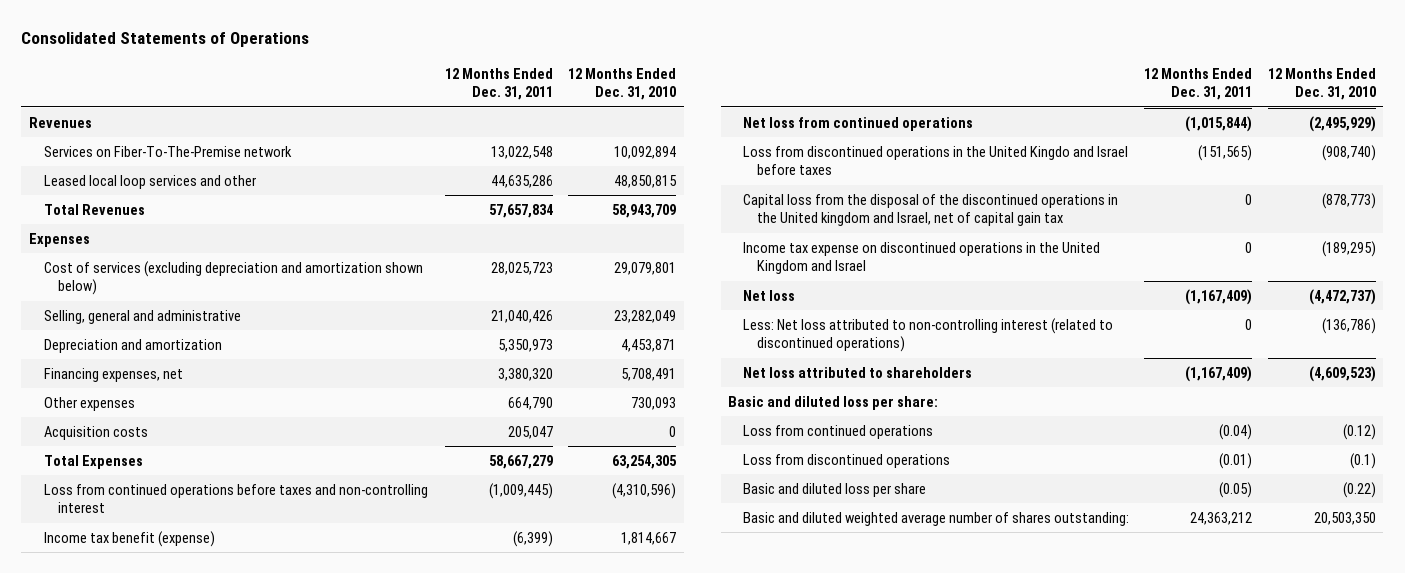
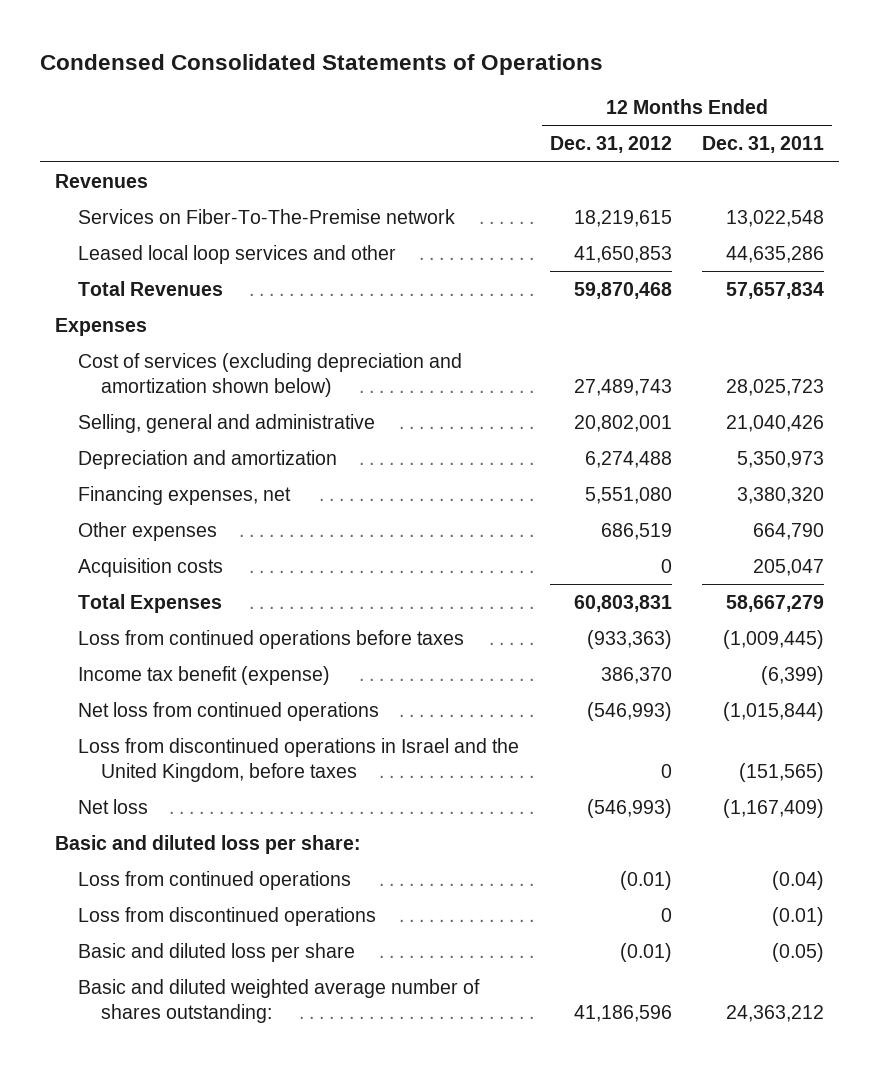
[21,32,310,48] Consolidated Statements of Operations -> [39,53,603,75] Condensed Consolidated Statements of Operations
[568,67,677,101] 12 Months Ended Dec. 31, 2010 -> none
none -> [549,136,672,154] Dec. 31, 2012
[43,483,428,514] Loss from continued operations before taxes and non-controlling interest -> [78,629,465,649] Loss from continued operations before taxes
[742,193,1118,227] Capital loss from the disposal of the discontinued operations in the United kingdom and Israel, net of capital gain tax -> none
[742,241,1100,275] Income tax expense on discontinued operations in the United Kingdom and Israel -> none
[742,145,1128,176] Loss from discontinued operations in the United Kingdo and Israel before taxes -> [78,737,520,782] Loss from discontinued operations in Israel and the United Kingdom, before taxes
[742,317,1113,353] Less: Net loss attributed to non-controlling interest (related to discontinued operations) -> none
[742,366,972,378] Net loss attributed to shareholders -> none

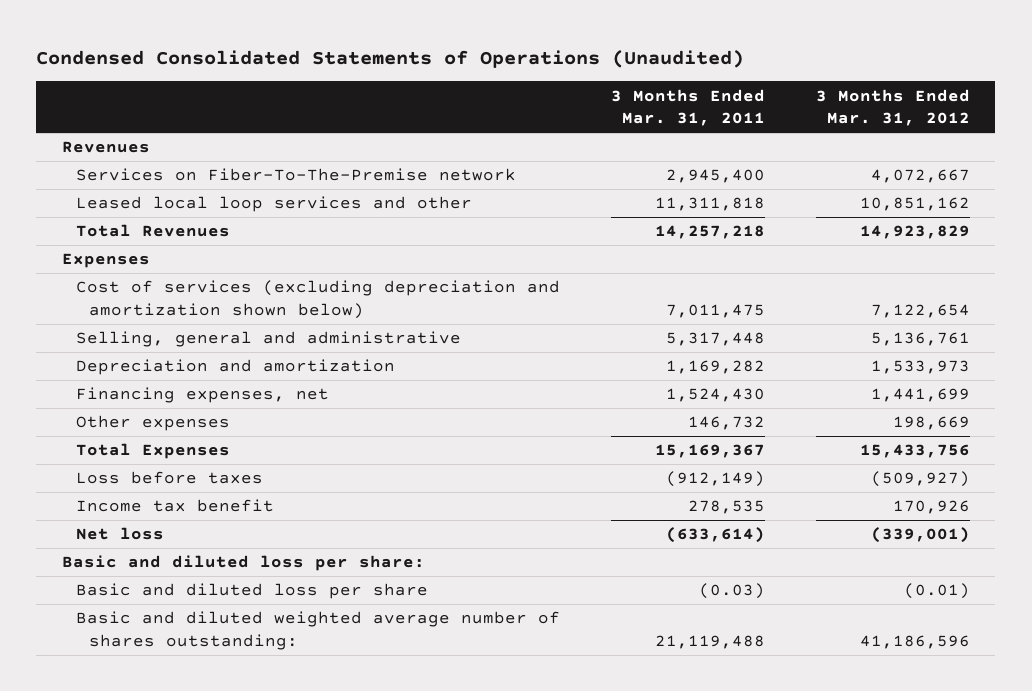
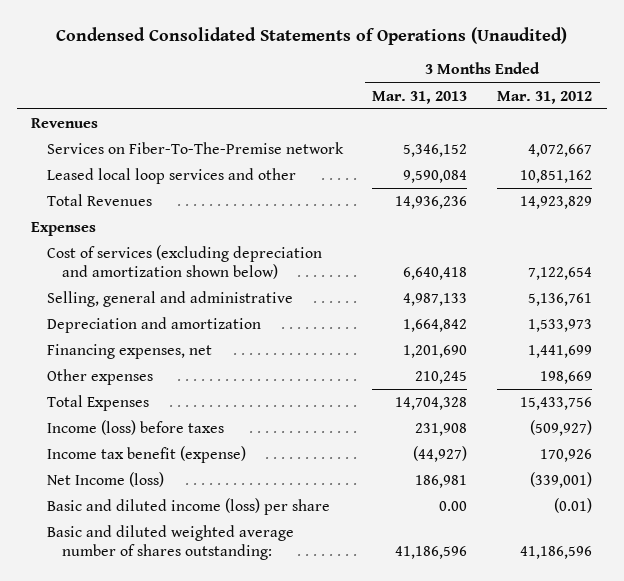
[610,88,765,127] 3 Months Ended Mar. 31, 2011 -> none
none -> [372,90,468,104] Mar. 31, 2013
[61,555,425,572] Basic and diluted loss per share: -> none
[75,471,263,485] Loss before taxes -> [46,419,224,435] Income (loss) before taxes
[75,499,274,513] Income tax benefit -> [46,445,246,463] Income tax benefit (expense)
[75,527,164,541] Net loss -> [46,471,164,487] Net Income (loss)
[75,583,428,600] Basic and diluted loss per share -> [46,497,330,515] Basic and diluted income (loss) per share

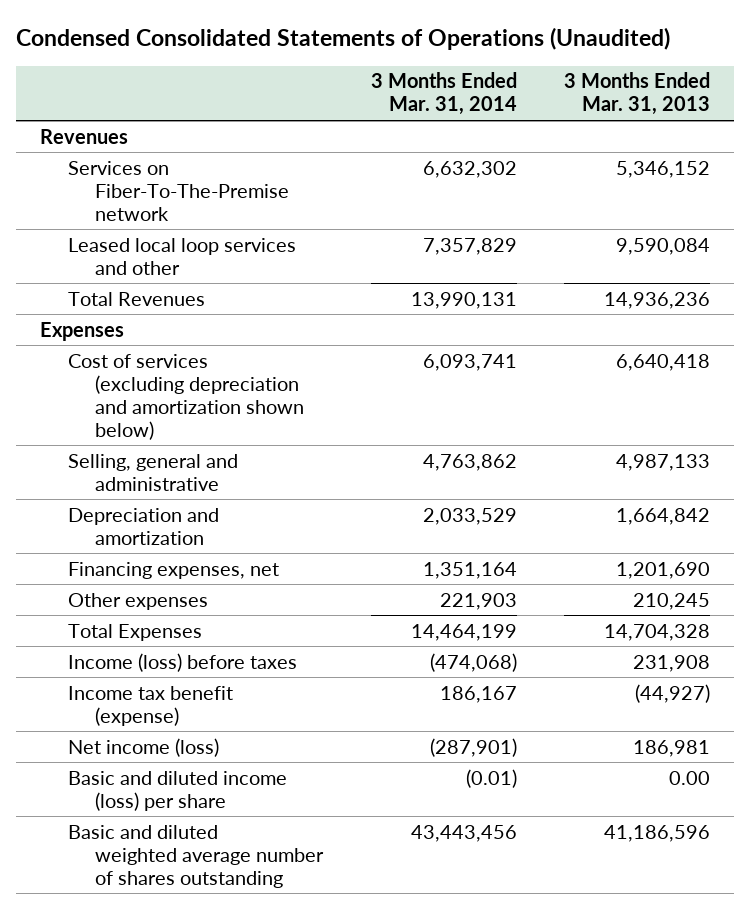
[497,90,593,104] Mar. 31, 2012 -> none
none -> [370,72,517,116] 3 Months Ended Mar. 31, 2014
[46,471,164,487] Net Income (loss) -> [67,737,219,757] Net income (loss)
[46,524,294,560] Basic and diluted weighted average number of shares outstanding: -> [67,824,325,888] Basic and diluted weighted average number of shares outstanding

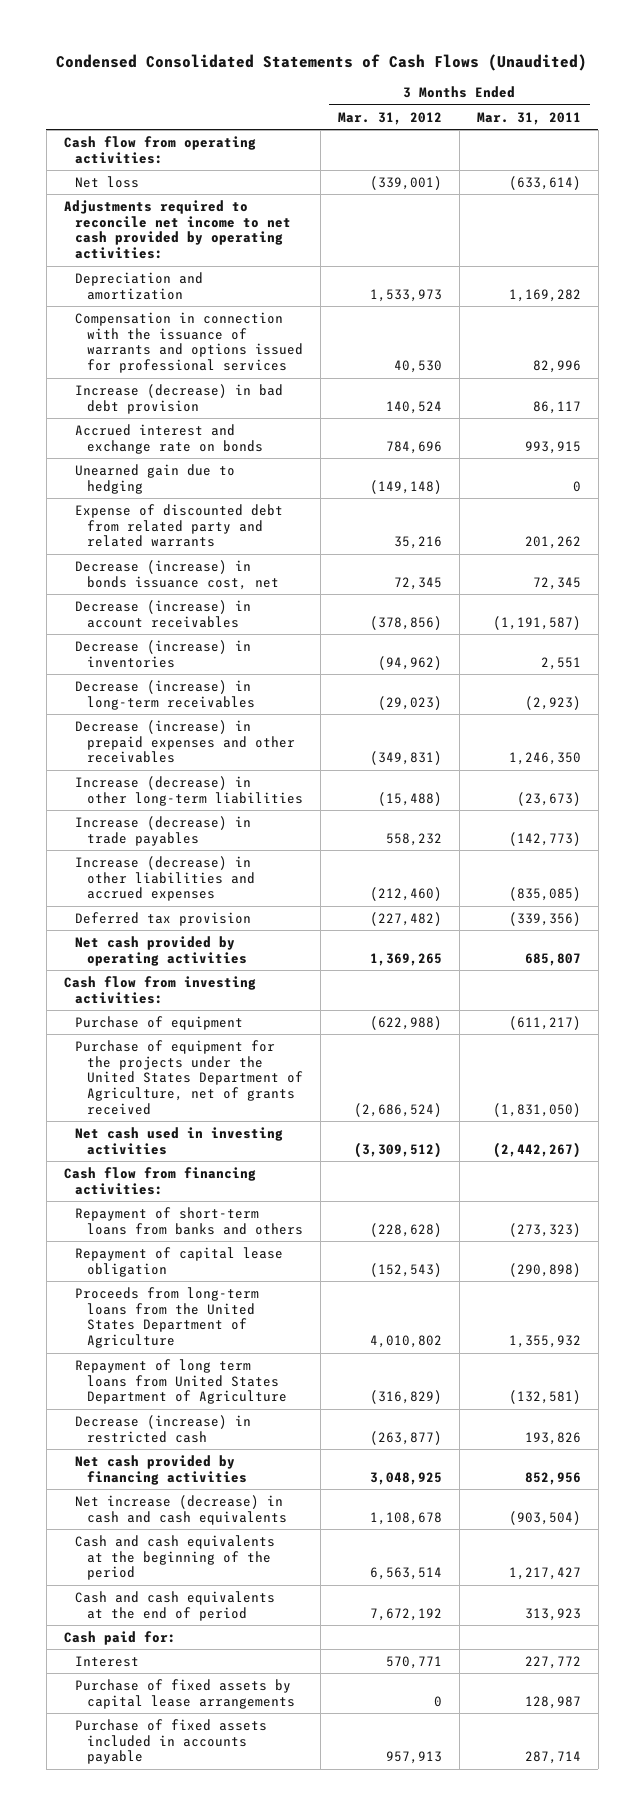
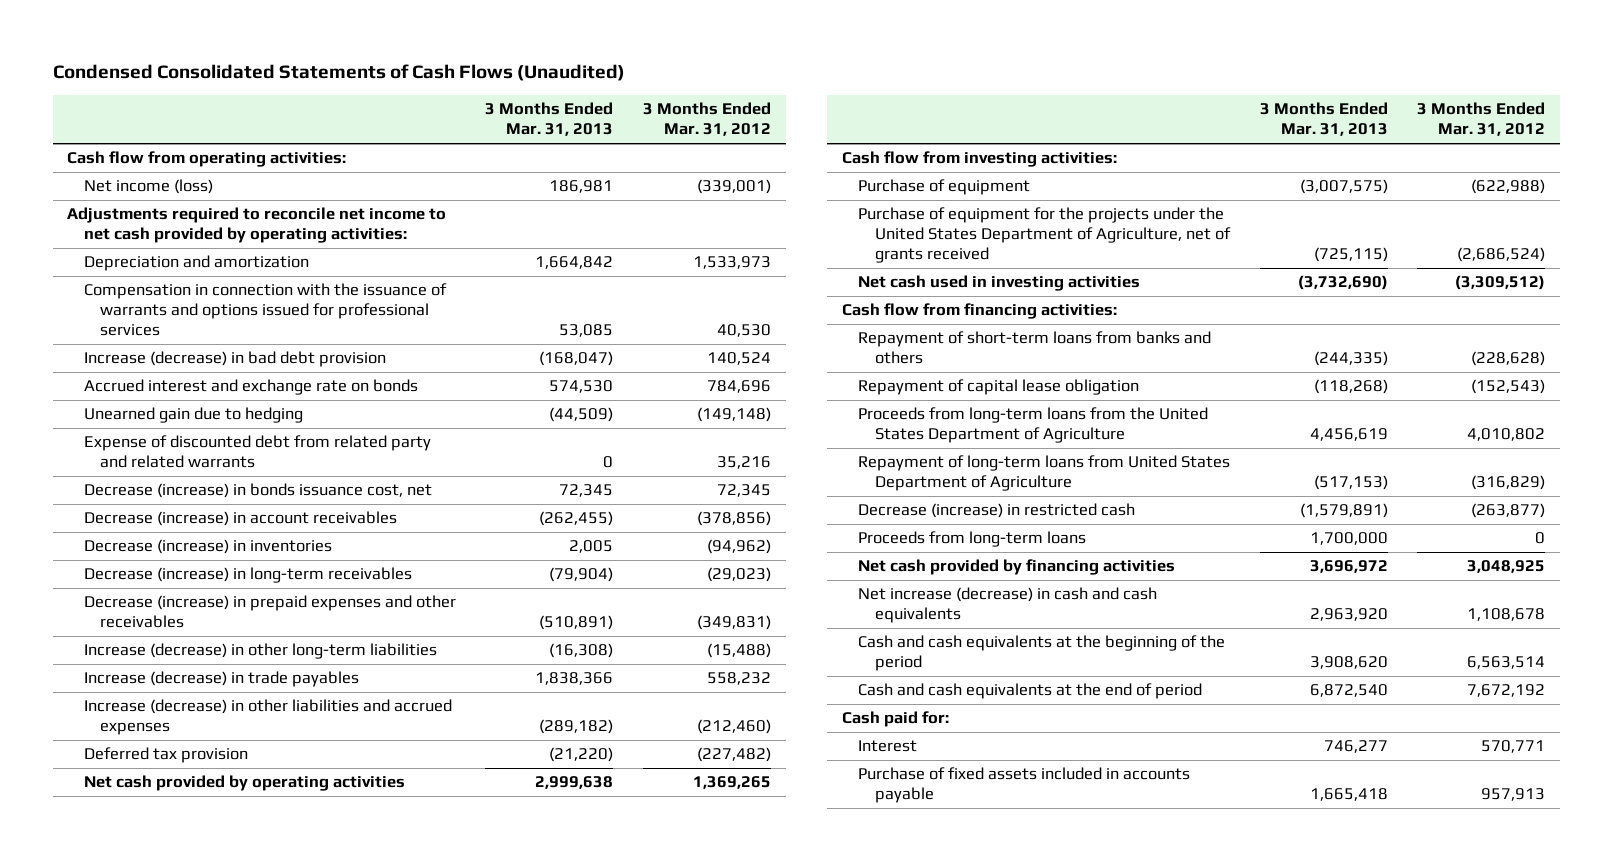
[476,111,581,125] Mar. 31, 2011 -> none
none -> [485,102,614,137] 3 Months Ended Mar. 31, 2013
[75,175,140,188] Net loss -> [83,179,213,195] Net income (loss)
[75,1358,288,1405] Repayment of long term loans from United States Department of Agriculture -> [858,455,1231,492] Repayment of long-term loans from United States Department of Agriculture
none -> [858,531,1087,548] Proceeds from long-term loans
[75,1678,296,1709] Purchase of fixed assets by capital lease arrangements -> none

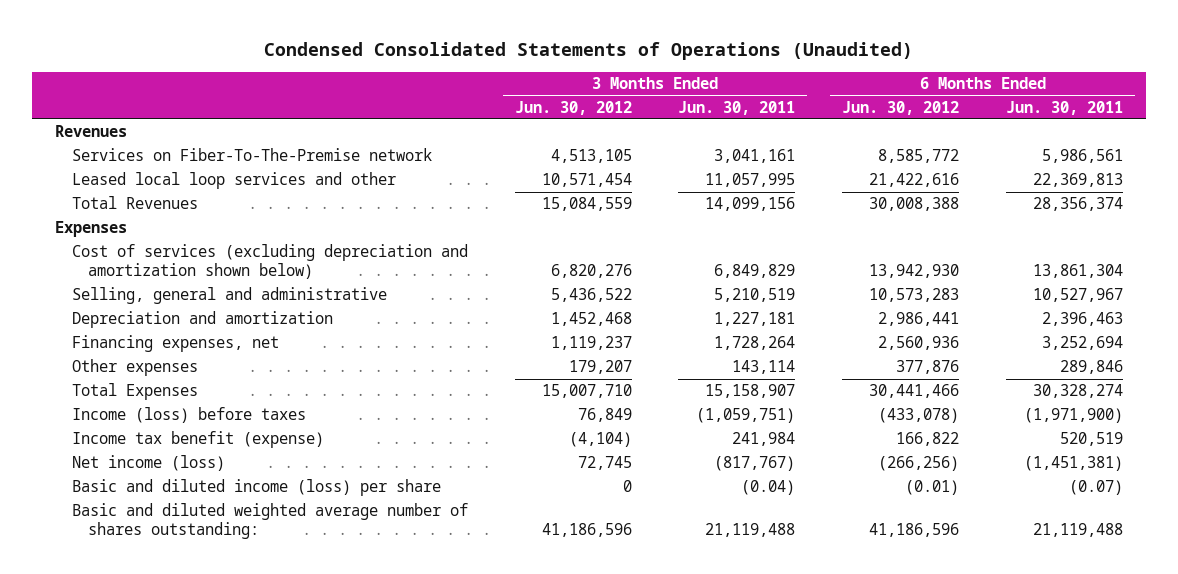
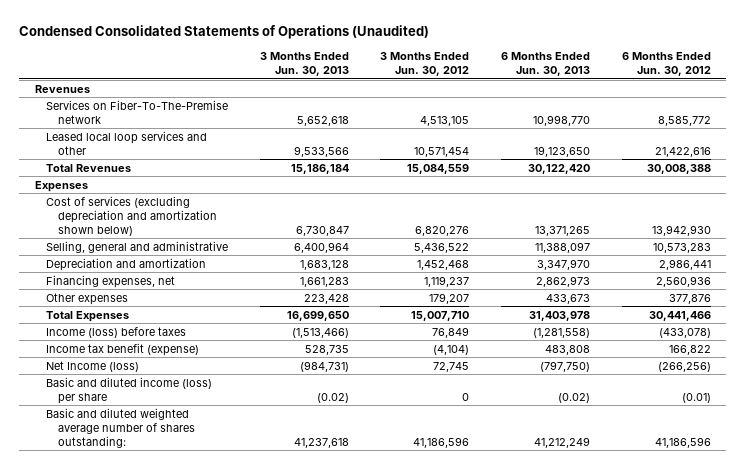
[678,100,796,115] Jun. 30, 2011 -> none
[1005,100,1123,115] Jun. 30, 2011 -> none
none -> [259,52,349,77] 3 Months Ended Jun. 30, 2013
none -> [500,52,590,77] 6 Months Ended Jun. 30, 2013
[71,455,225,472] Net income (loss) -> [46,360,140,372] Net Income (loss)

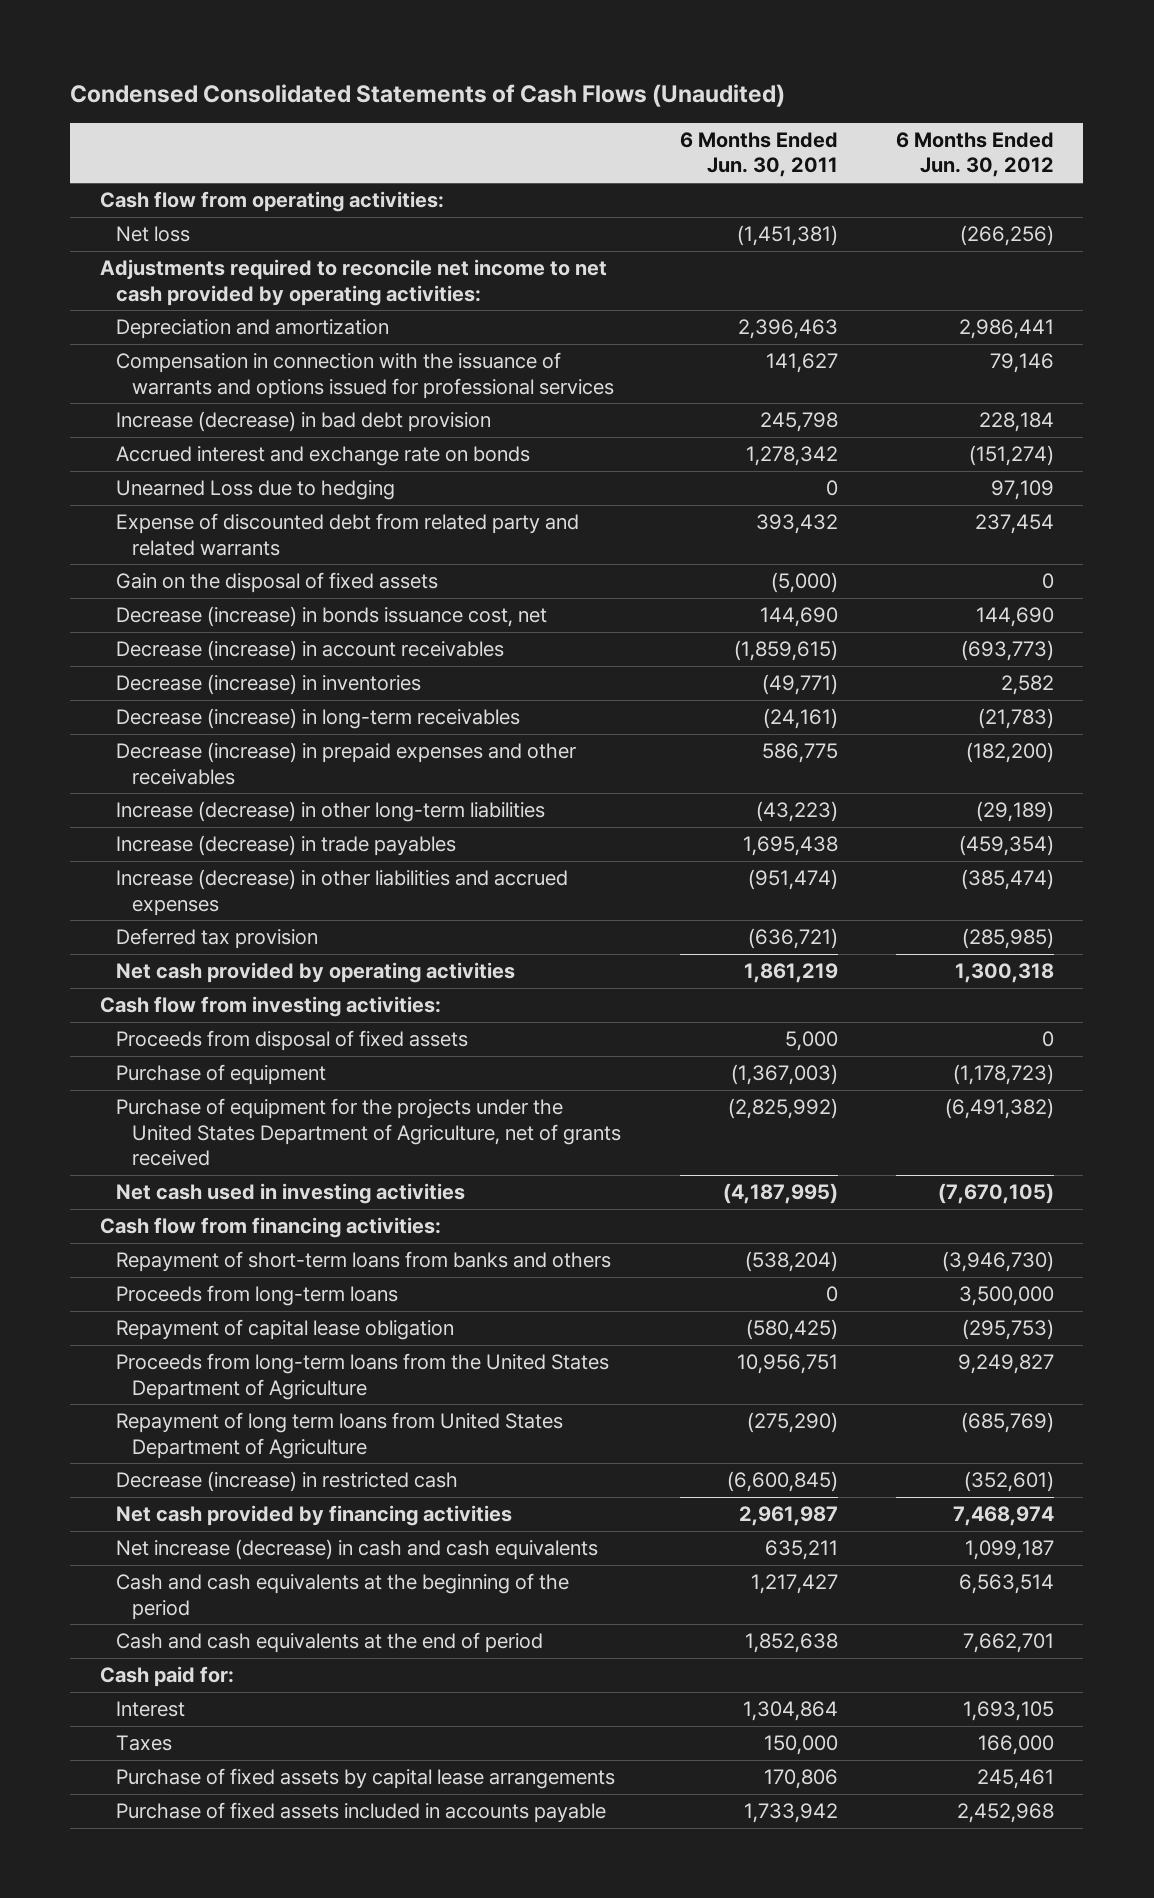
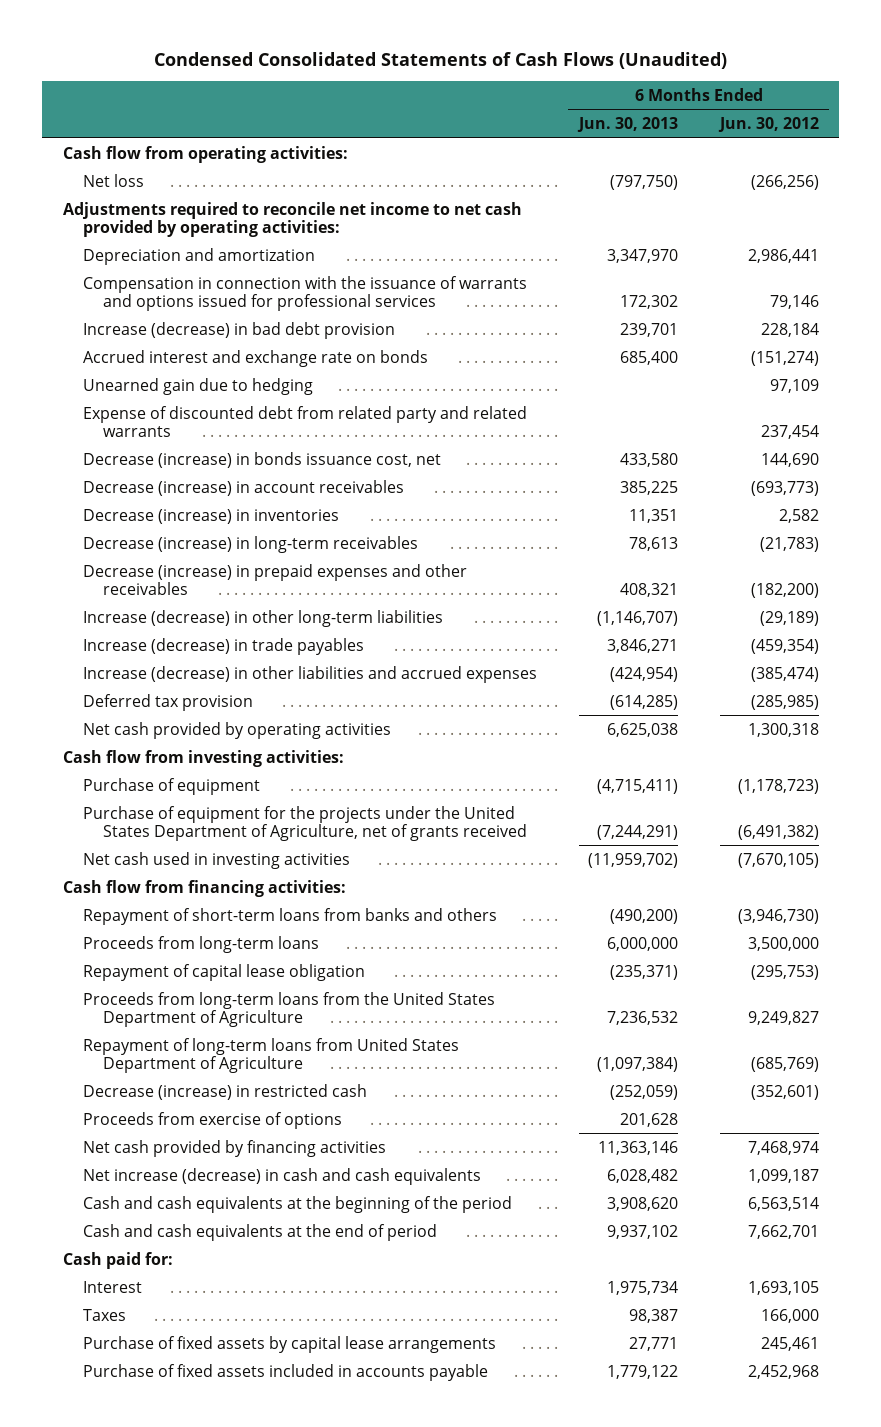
[679,132,838,178] 6 Months Ended Jun. 30, 2011 -> none
none -> [576,116,678,132] Jun. 30, 2013
[115,480,395,501] Unearned Loss due to hedging -> [82,377,313,395] Unearned gain due to hedging
[115,572,438,594] Gain on the disposal of fixed assets -> none
[115,1030,468,1052] Proceeds from disposal of fixed assets -> none
[115,1412,563,1459] Repayment of long term loans from United States Department of Agriculture -> [82,1037,459,1073] Repayment of long-term loans from United States Department of Agriculture
none -> [82,1111,342,1129] Proceeds from exercise of options

